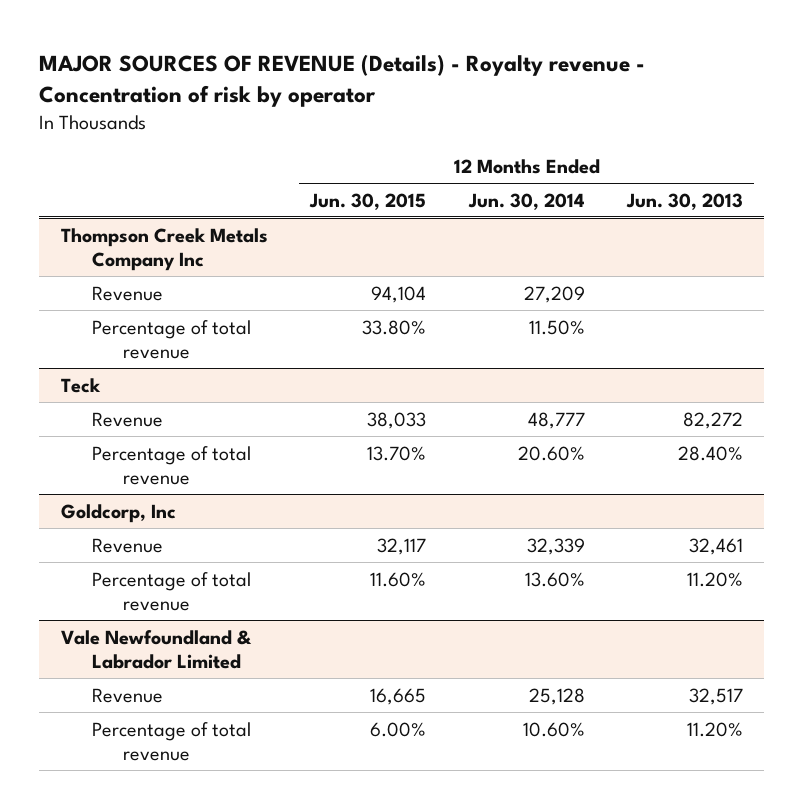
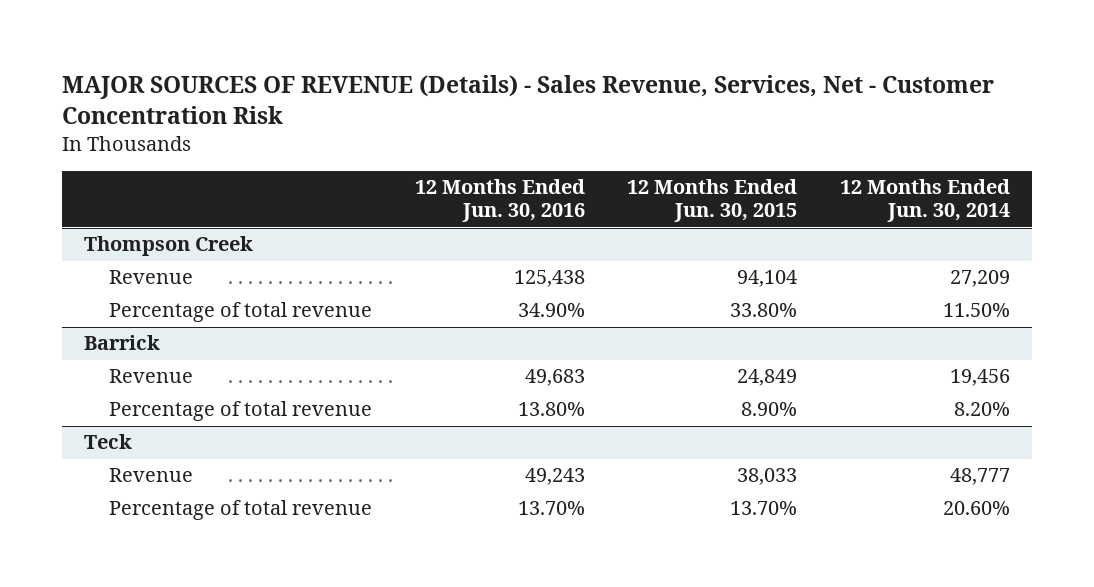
[39,53,646,107] MAJOR SOURCES OF REVENUE (Details) - Royalty revenue - Concentration of risk by operator -> [62,75,995,125] MAJOR SOURCES OF REVENUE (Details) - Sales Revenue, Services, Net - Customer Concentration Risk
[625,192,743,210] Jun. 30, 2013 -> none
none -> [414,179,585,223] 12 Months Ended Jun. 30, 2016
[60,227,268,271] Thompson Creek Metals Company Inc -> [83,236,253,257] Thompson Creek
none -> [83,335,160,351] Barrick
none -> [108,369,193,384] Revenue
none -> [108,401,372,422] Percentage of total revenue
[60,503,176,523] Goldcorp, Inc -> none
[91,537,163,553] Revenue -> none
[91,571,251,611] Percentage of total revenue -> none
[60,629,252,669] Vale Newfoundland & Labrador Limited -> none
[91,687,163,703] Revenue -> none
[91,721,251,761] Percentage of total revenue -> none

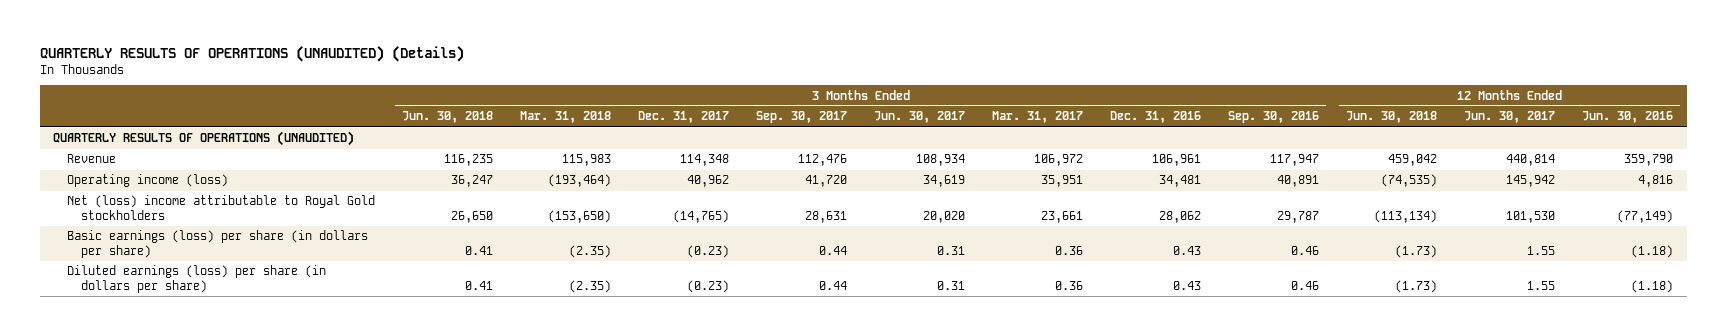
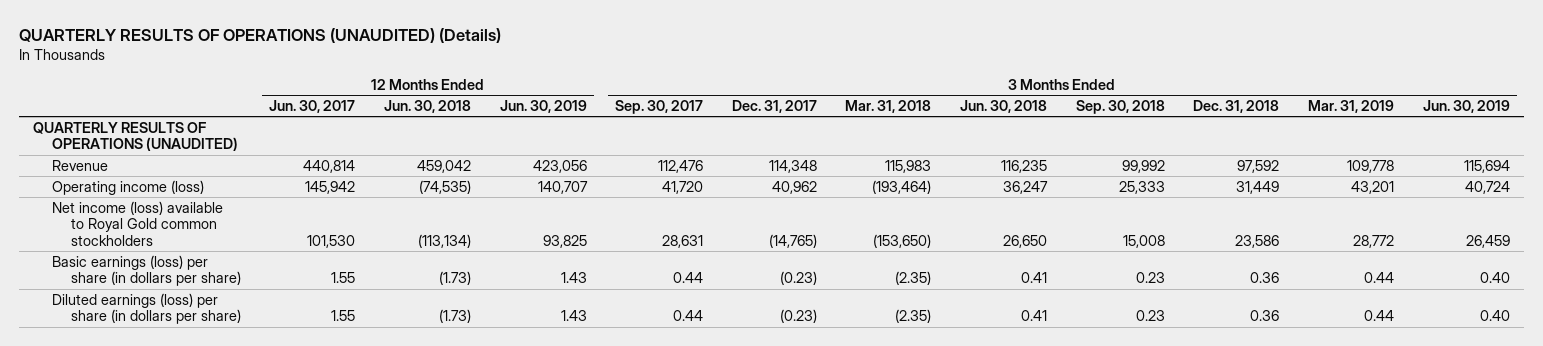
[874,111,966,124] Jun. 30, 2017 -> none
[992,111,1084,124] Mar. 31, 2017 -> none
[1110,111,1202,124] Dec. 31, 2016 -> none
[1228,111,1320,124] Sep. 30, 2016 -> none
[1582,111,1674,124] Jun. 30, 2016 -> none
none -> [499,100,587,114] Jun. 30, 2019
none -> [1075,100,1165,115] Sep. 30, 2018
none -> [1193,100,1280,114] Dec. 31, 2018
none -> [1308,100,1395,114] Mar. 31, 2019
none -> [1422,100,1510,114] Jun. 30, 2019
[67,195,376,220] Net (loss) income attributable to Royal Gold stockholders -> [51,200,223,247] Net income (loss) available to Royal Gold common stockholders

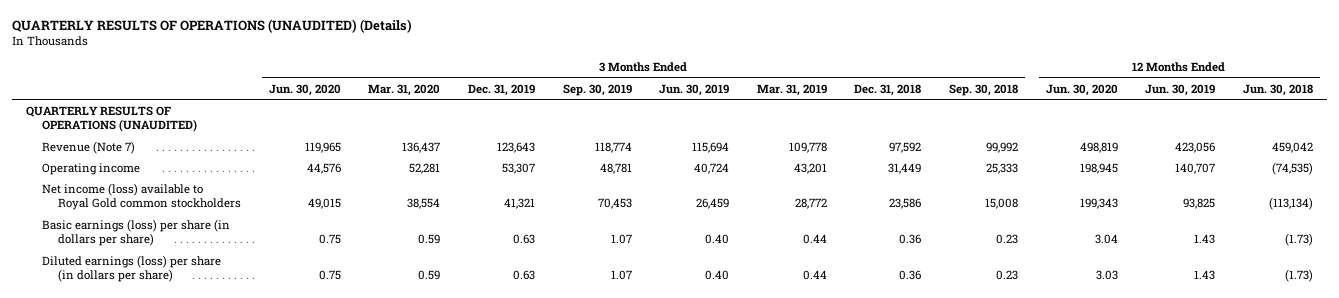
[269,100,356,114] Jun. 30, 2017 -> none
[615,100,704,115] Sep. 30, 2017 -> none
[731,100,817,114] Dec. 31, 2017 -> none
[845,100,932,114] Mar. 31, 2018 -> none
[960,100,1048,114] Jun. 30, 2018 -> none
none -> [268,83,341,96] Jun. 30, 2020
none -> [368,83,441,96] Mar. 31, 2020
none -> [468,83,536,96] Dec. 31, 2019
none -> [562,83,632,96] Sep. 30, 2019
none -> [1045,83,1118,96] Jun. 30, 2020
[51,159,108,171] Revenue -> [42,140,136,154] Revenue (Note 7)
[51,179,204,195] Operating income (loss) -> [42,162,141,175] Operating income

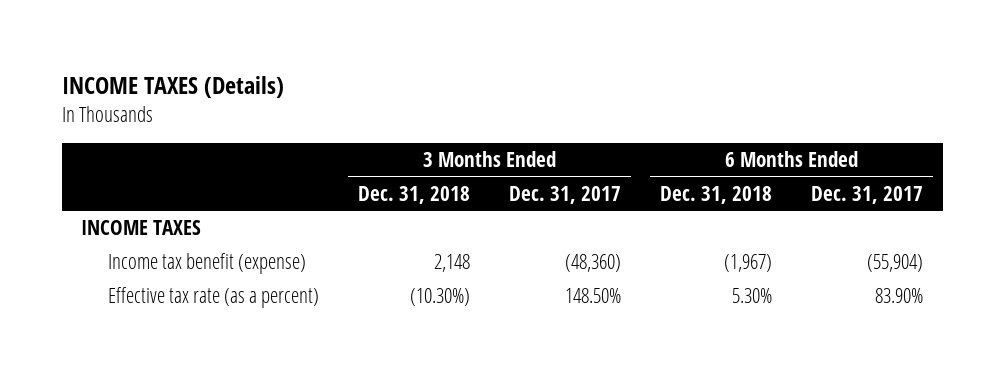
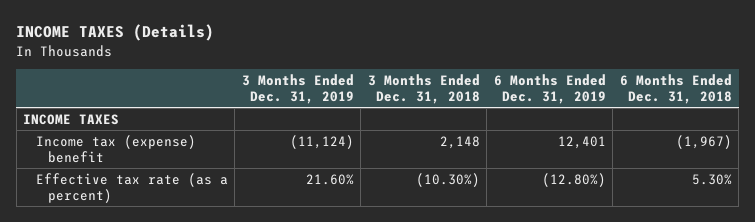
[509,185,622,204] Dec. 31, 2017 -> none
[811,185,924,204] Dec. 31, 2017 -> none
none -> [241,73,354,104] 3 Months Ended Dec. 31, 2019
none -> [493,73,606,104] 6 Months Ended Dec. 31, 2019
[108,253,307,275] Income tax benefit (expense) -> [35,134,196,163] Income tax (expense) benefit

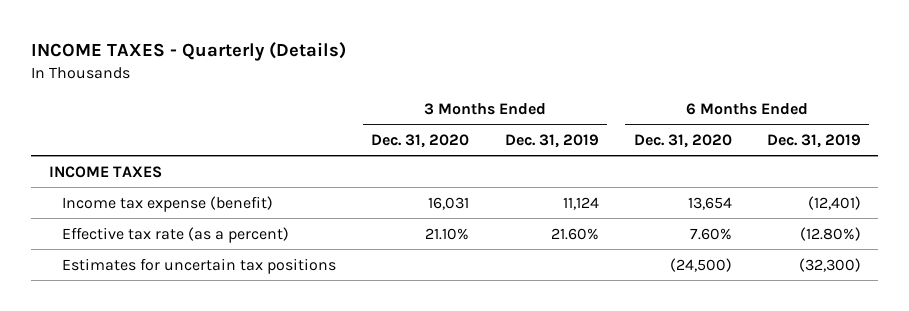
[16,24,215,42] INCOME TAXES (Details) -> [31,41,347,61] INCOME TAXES - Quarterly (Details)
[367,73,480,104] 3 Months Ended Dec. 31, 2018 -> none
[619,73,732,104] 6 Months Ended Dec. 31, 2018 -> none
none -> [371,133,470,148] Dec. 31, 2020
none -> [633,133,732,148] Dec. 31, 2020
[35,134,196,163] Income tax (expense) benefit -> [62,195,274,212] Income tax expense (benefit)
[289,134,354,149] (11,124) -> [562,196,599,210] 11,124
[557,135,606,149] 12,401 -> [807,195,861,210] (12,401)
none -> [62,257,337,274] Estimates for uncertain tax positions

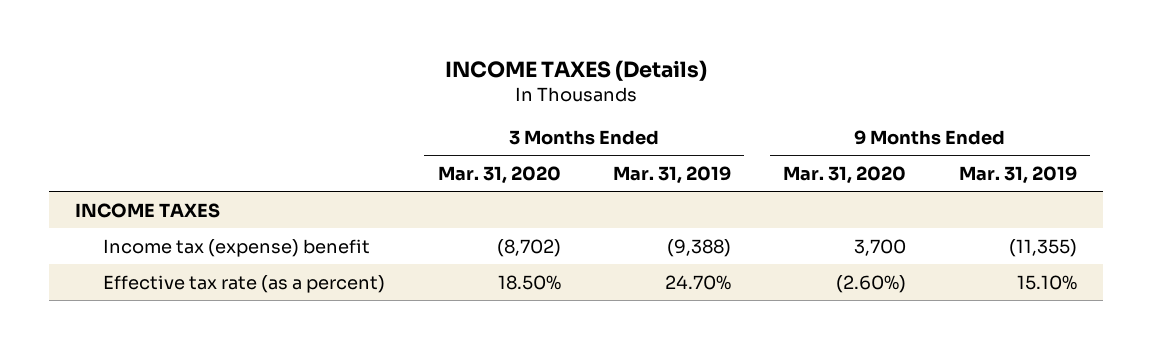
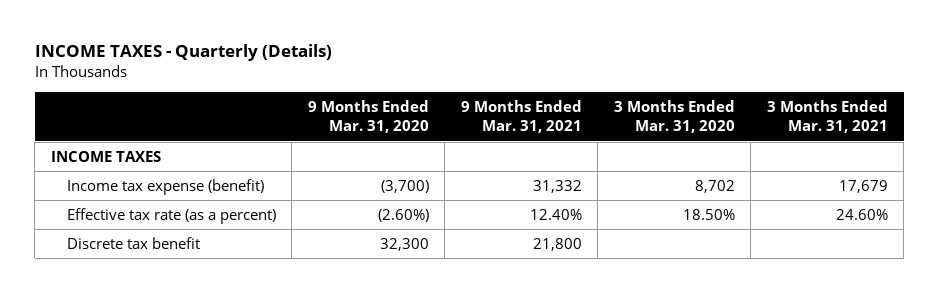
[444,59,707,81] INCOME TAXES (Details) -> [34,44,332,62] INCOME TAXES - Quarterly (Details)
[613,165,732,184] Mar. 31, 2019 -> none
[958,165,1077,184] Mar. 31, 2019 -> none
none -> [460,100,582,134] 9 Months Ended Mar. 31, 2021
none -> [766,100,888,134] 3 Months Ended Mar. 31, 2021
[103,238,371,257] Income tax (expense) benefit -> [66,178,264,195] Income tax expense (benefit)
[496,238,561,257] (8,702) -> [694,179,735,193] 8,702
[854,238,907,256] 3,700 -> [380,179,429,193] (3,700)
none -> [66,236,200,249] Discrete tax benefit

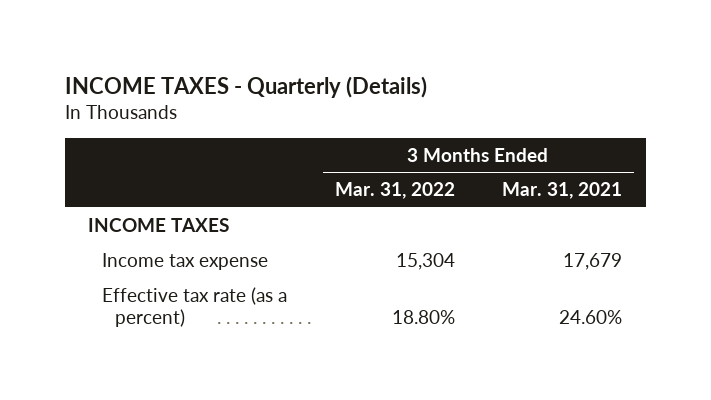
[307,100,429,134] 9 Months Ended Mar. 31, 2020 -> none
[460,100,582,134] 9 Months Ended Mar. 31, 2021 -> none
[613,100,735,134] 3 Months Ended Mar. 31, 2020 -> none
none -> [334,182,455,200] Mar. 31, 2022
[66,178,264,195] Income tax expense (benefit) -> [101,253,268,271] Income tax expense
[66,236,200,249] Discrete tax benefit -> none

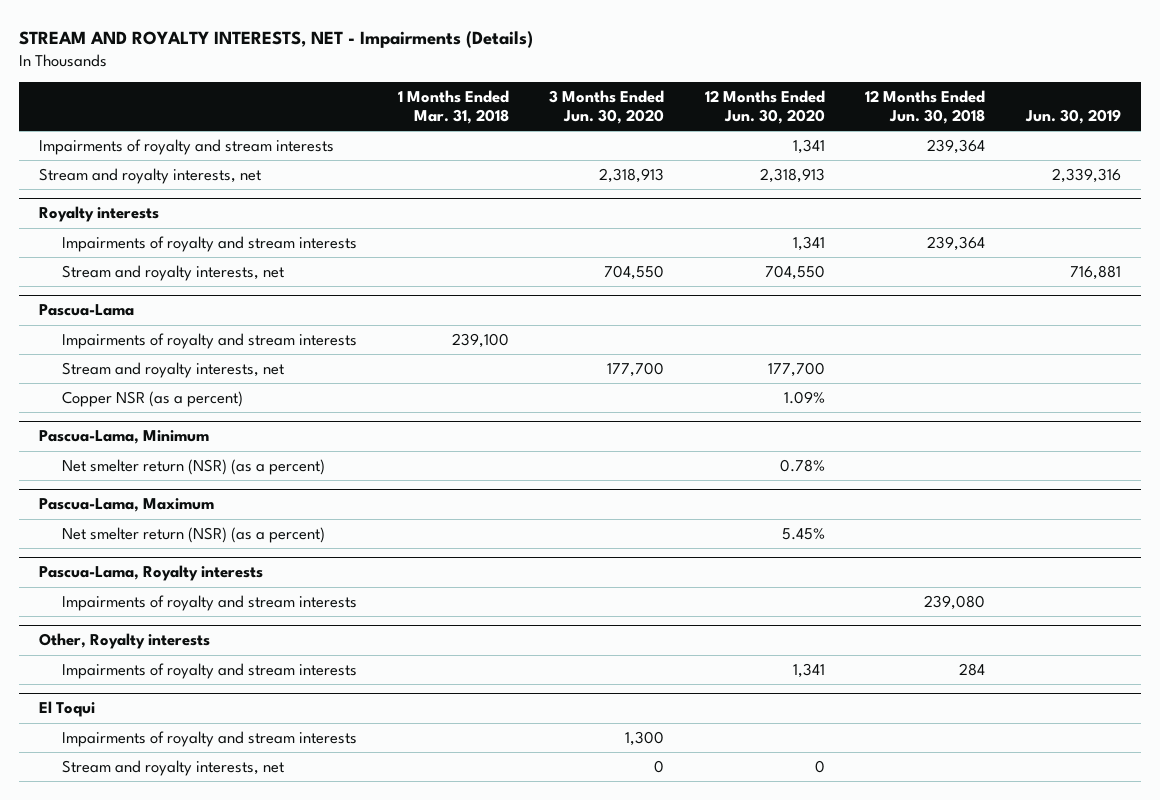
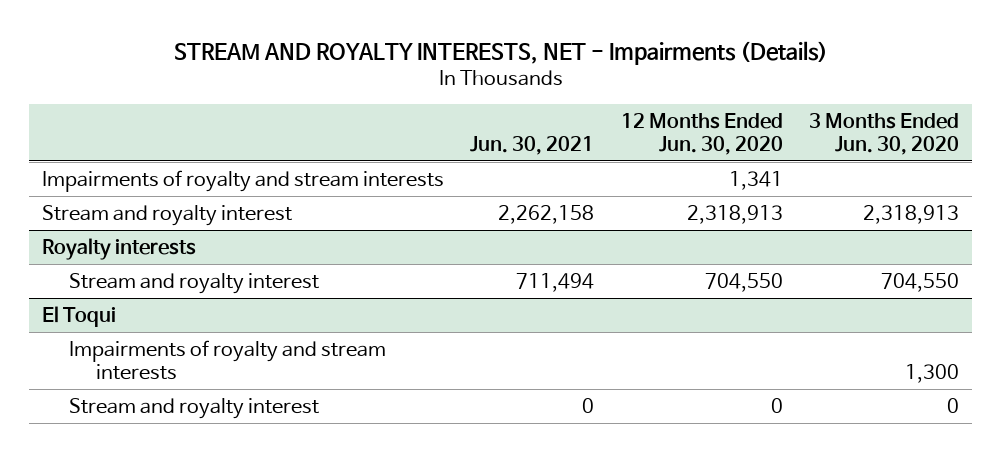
[397,90,509,125] 1 Months Ended Mar. 31, 2018 -> none
[865,90,986,125] 12 Months Ended Jun. 30, 2018 -> none
[1024,109,1121,125] Jun. 30, 2019 -> none
none -> [470,135,595,155] Jun. 30, 2021
[39,168,262,185] Stream and royalty interests, net -> [42,205,293,227] Stream and royalty interest
[62,236,358,253] Impairments of royalty and stream interests -> none
[39,304,135,317] Pascua-Lama -> none
[62,333,358,350] Impairments of royalty and stream interests -> none
[62,362,285,379] Stream and royalty interests, net -> none
[62,391,244,408] Copper NSR (as a percent) -> none
[39,430,210,445] Pascua-Lama, Minimum -> none
[62,459,326,476] Net smelter return (NSR) (as a percent) -> none
[39,498,215,513] Pascua-Lama, Maximum -> none
[62,527,326,544] Net smelter return (NSR) (as a percent) -> none
[39,565,264,582] Pascua-Lama, Royalty interests -> none
[62,595,358,612] Impairments of royalty and stream interests -> none
[39,633,211,650] Other, Royalty interests -> none
[62,663,358,680] Impairments of royalty and stream interests -> none
[62,265,285,282] Stream and royalty interests, net -> [69,273,320,295] Stream and royalty interest
[62,760,285,777] Stream and royalty interests, net -> [69,398,320,420] Stream and royalty interest

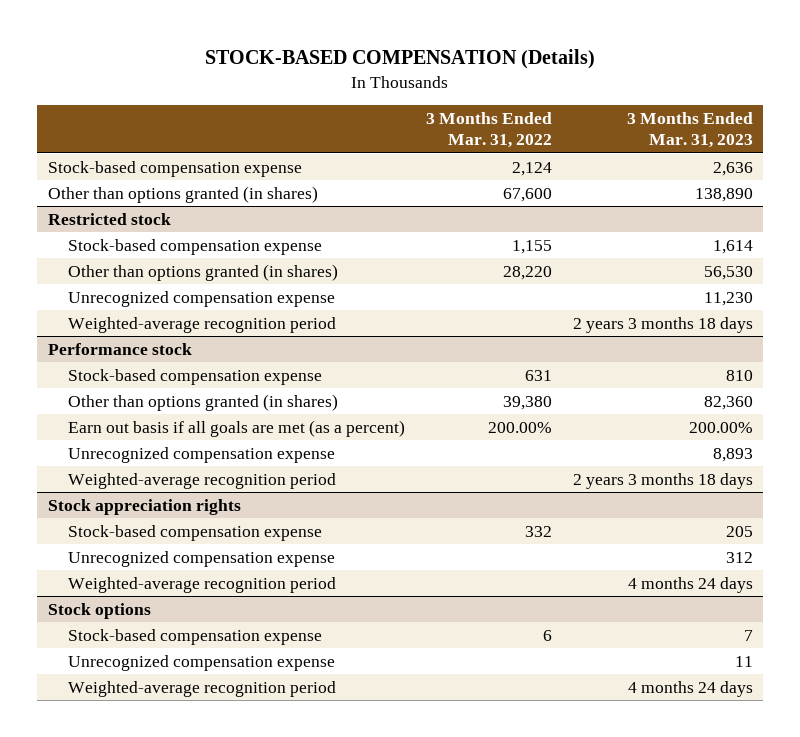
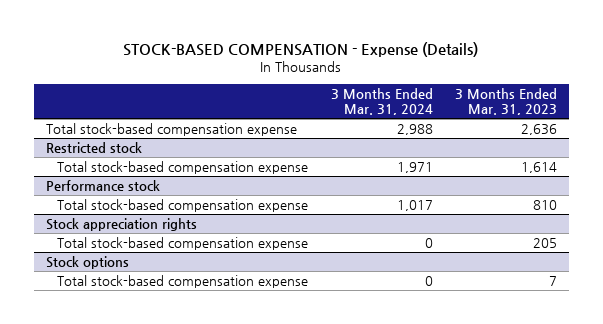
[205,49,596,70] STOCK-BASED COMPENSATION (Details) -> [123,42,479,58] STOCK-BASED COMPENSATION - Expense (Details)
[425,112,552,149] 3 Months Ended Mar. 31, 2022 -> none
none -> [330,87,433,116] 3 Months Ended Mar. 31, 2024
[47,185,318,203] Other than options granted (in shares) -> none
[47,160,302,177] Stock-based compensation expense -> [45,122,297,136] Total stock-based compensation expense
[68,263,339,281] Other than options granted (in shares) -> none
[68,290,336,307] Unrecognized compensation expense -> none
[68,316,337,333] Weighted-average recognition period -> none
[68,238,323,255] Stock-based compensation expense -> [56,160,308,174] Total stock-based compensation expense
[68,393,339,411] Other than options granted (in shares) -> none
[68,419,406,437] Earn out basis if all goals are met (as a percent) -> none
[68,446,336,463] Unrecognized compensation expense -> none
[68,472,337,489] Weighted-average recognition period -> none
[68,368,323,385] Stock-based compensation expense -> [56,198,308,212] Total stock-based compensation expense
[68,550,336,567] Unrecognized compensation expense -> none
[68,576,337,593] Weighted-average recognition period -> none
[68,524,323,541] Stock-based compensation expense -> [56,236,308,250] Total stock-based compensation expense
[68,654,336,671] Unrecognized compensation expense -> none
[68,680,337,697] Weighted-average recognition period -> none
[68,628,323,645] Stock-based compensation expense -> [56,274,308,288] Total stock-based compensation expense

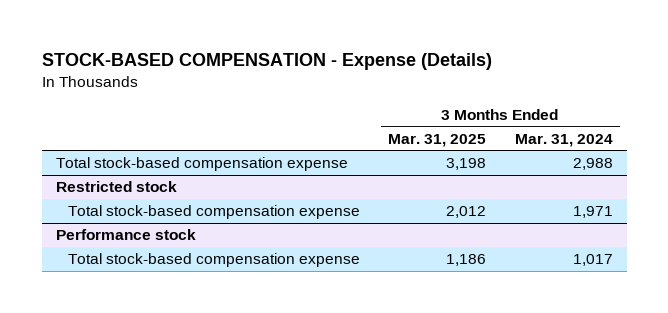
[455,87,558,116] 3 Months Ended Mar. 31, 2023 -> none
none -> [388,133,487,147] Mar. 31, 2025
[45,217,197,231] Stock appreciation rights -> none
[56,236,308,250] Total stock-based compensation expense -> none
[45,255,129,269] Stock options -> none
[56,274,308,288] Total stock-based compensation expense -> none

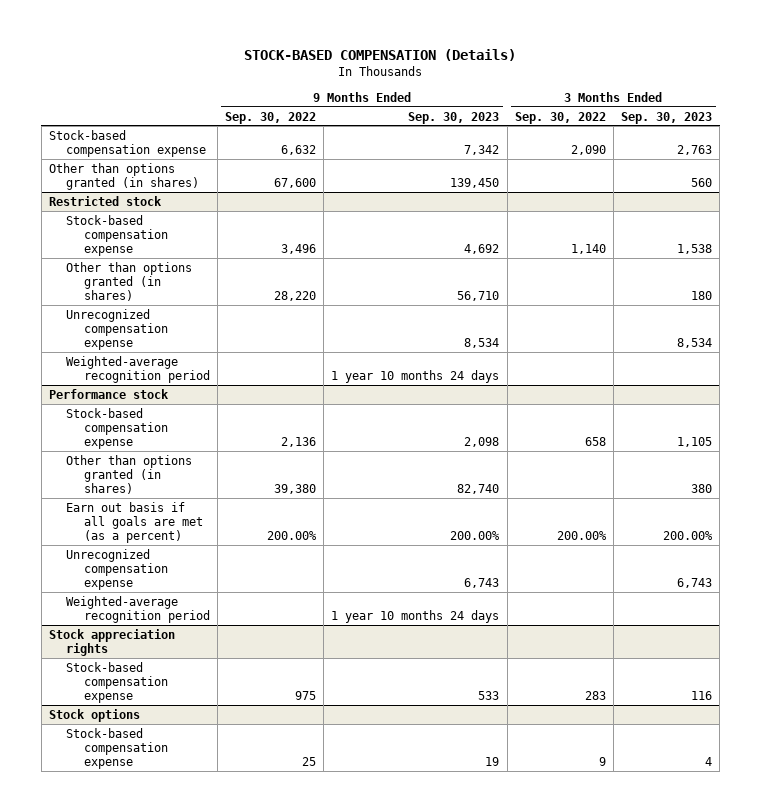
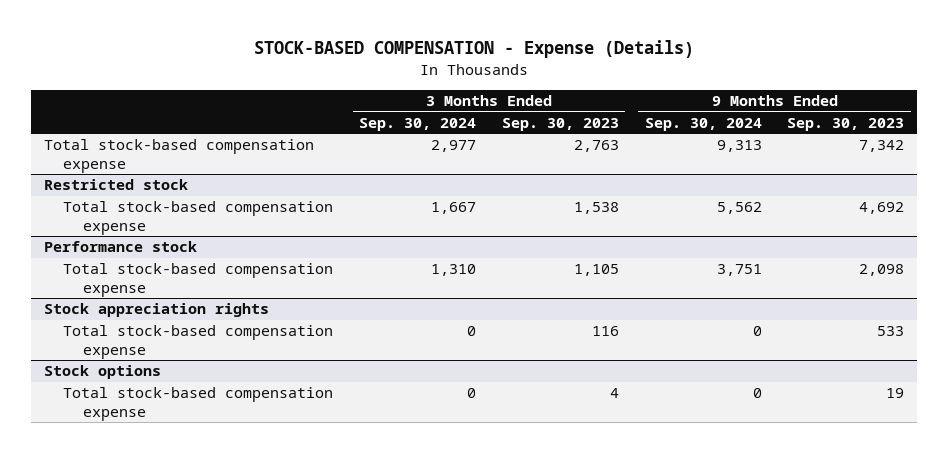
[244,48,517,61] STOCK-BASED COMPENSATION (Details) -> [254,40,695,59] STOCK-BASED COMPENSATION - Expense (Details)
[224,111,316,124] Sep. 30, 2022 -> none
[514,111,606,124] Sep. 30, 2022 -> none
none -> [359,117,477,131] Sep. 30, 2024
none -> [644,117,762,131] Sep. 30, 2024
[48,162,200,190] Other than options granted (in shares) -> none
[48,129,207,157] Stock-based compensation expense -> [44,139,315,173] Total stock-based compensation expense
[66,261,193,301] Other than options granted (in shares) -> none
[66,308,168,350] Unrecognized compensation expense -> none
[66,355,210,383] Weighted-average recognition period -> none
[66,214,168,256] Stock-based compensation expense -> [63,201,334,235] Total stock-based compensation expense
[66,454,193,494] Other than options granted (in shares) -> none
[66,501,203,543] Earn out basis if all goals are met (as a percent) -> none
[66,548,168,590] Unrecognized compensation expense -> none
[66,595,210,623] Weighted-average recognition period -> none
[66,407,168,449] Stock-based compensation expense -> [63,263,334,297] Total stock-based compensation expense
[66,661,168,703] Stock-based compensation expense -> [63,325,334,359] Total stock-based compensation expense
[66,727,168,769] Stock-based compensation expense -> [63,387,334,421] Total stock-based compensation expense

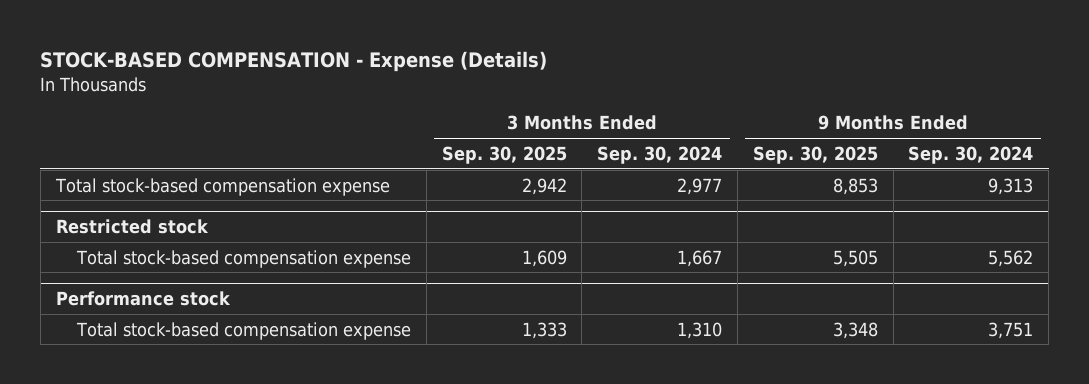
[501,117,619,131] Sep. 30, 2023 -> none
[787,117,905,131] Sep. 30, 2023 -> none
none -> [441,145,567,164] Sep. 30, 2025
none -> [752,145,878,164] Sep. 30, 2025
[44,303,270,318] Stock appreciation rights -> none
[63,325,334,359] Total stock-based compensation expense -> none
[44,365,162,380] Stock options -> none
[63,387,334,421] Total stock-based compensation expense -> none

